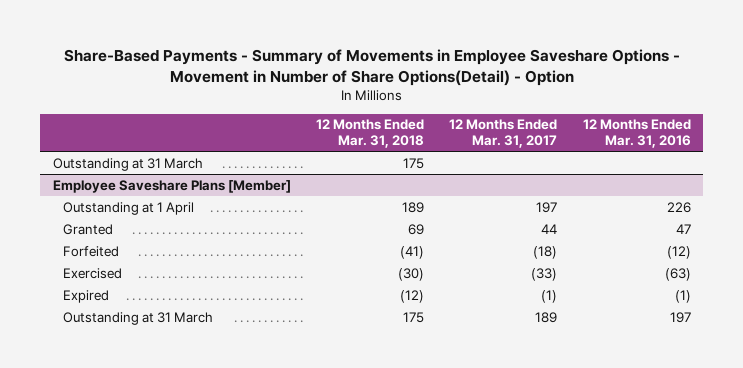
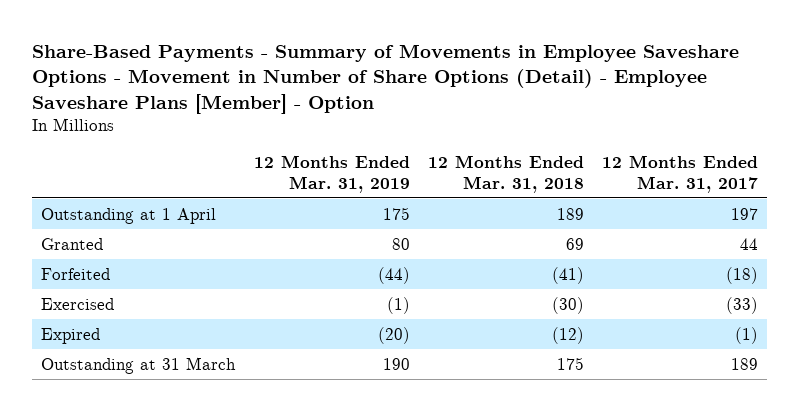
[63,48,680,86] Share-Based Payments - Summary of Movements in Employee Saveshare Options - Movement in Number of Share Options(Detail) - Option -> [32,43,740,114] Share-Based Payments - Summary of Movements in Employee Saveshare Options - Movement in Number of Share Options (Detail) - Employee Saveshare Plans [Member] - Option
[582,119,691,149] 12 Months Ended Mar. 31, 2016 -> none
none -> [253,155,410,193] 12 Months Ended Mar. 31, 2019
[52,157,203,171] Outstanding at 31 March -> none
[52,179,291,193] Employee Saveshare Plans [Member] -> none

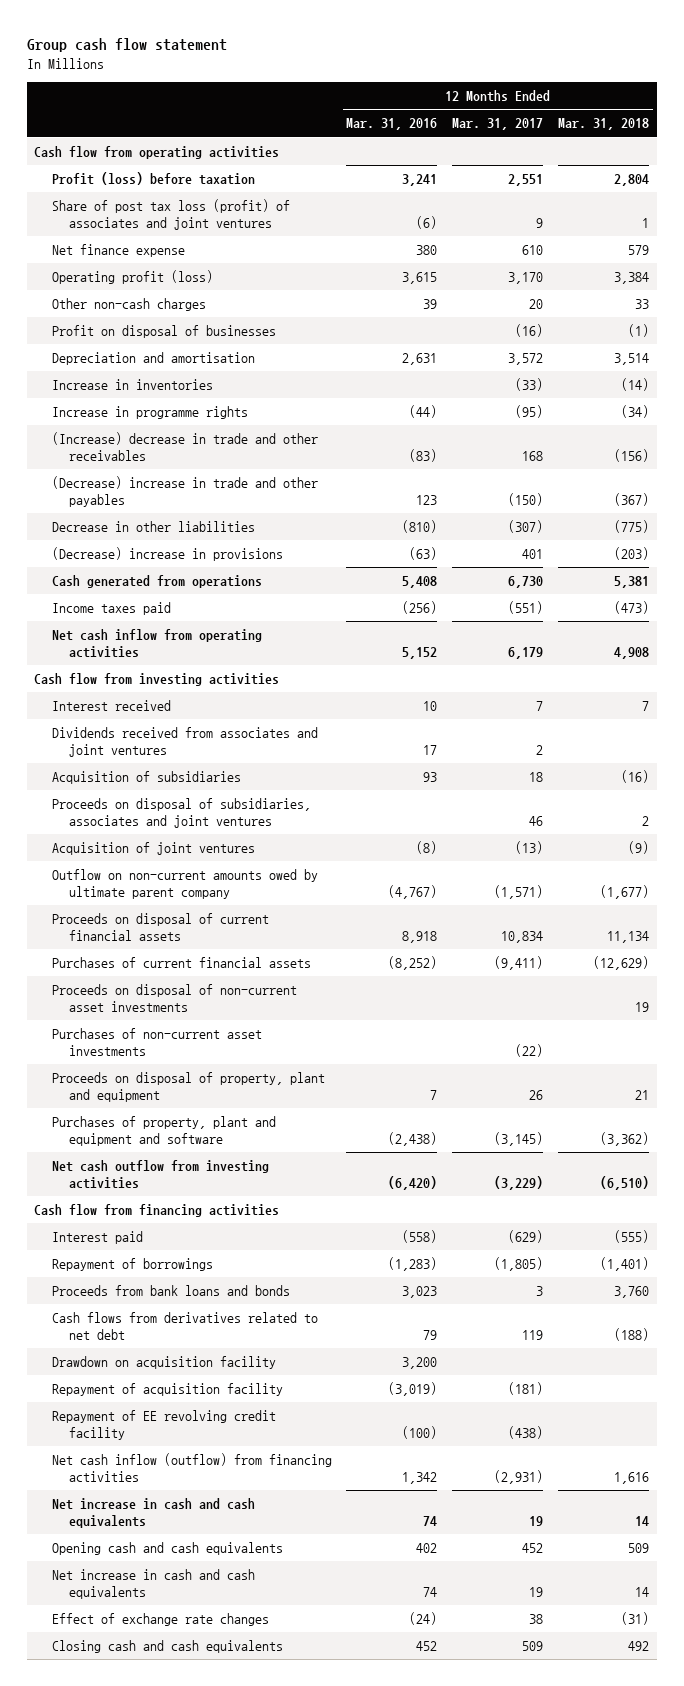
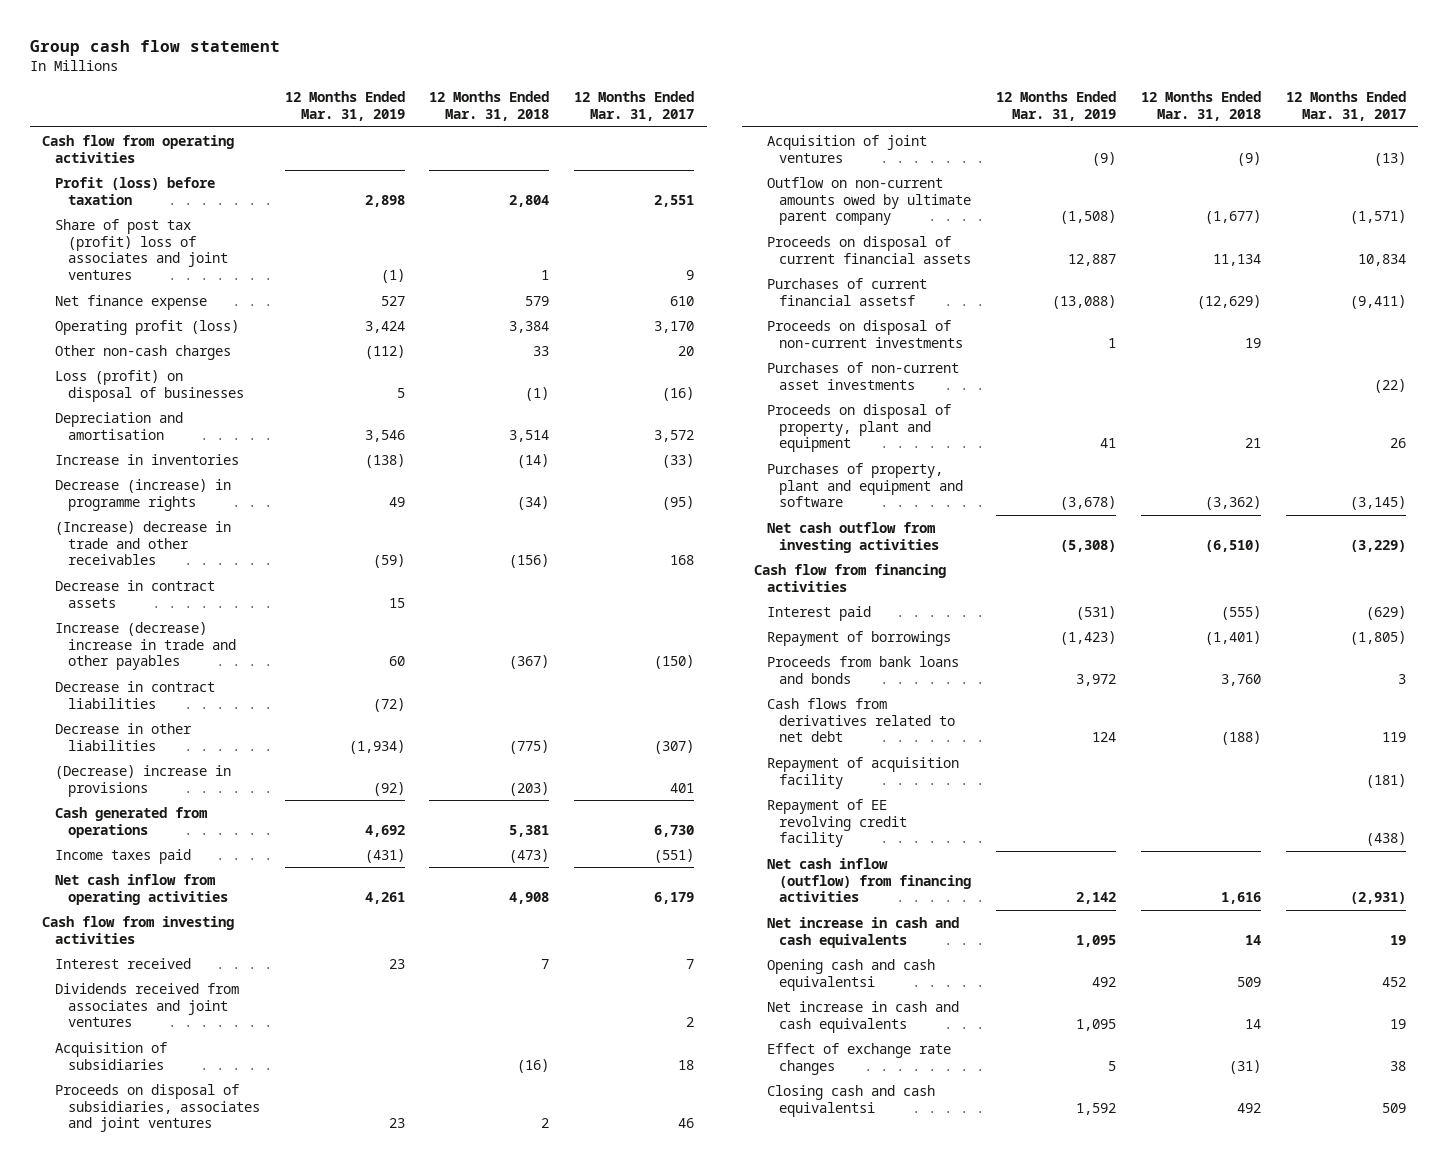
[346,118,438,131] Mar. 31, 2016 -> none
none -> [284,91,405,122] 12 Months Ended Mar. 31, 2019
[51,199,290,230] Share of post tax loss (profit) of associates and joint ventures -> [55,218,228,281] Share of post tax (profit) loss of associates and joint ventures
[51,325,276,339] Profit on disposal of businesses -> [55,369,244,402] Loss (profit) on disposal of businesses
[51,406,248,420] Increase in programme rights -> [55,478,232,511] Decrease (increase) in programme rights
none -> [55,579,216,608] Decrease in contract assets
[51,476,318,507] (Decrease) increase in trade and other payables -> [55,621,236,671] Increase (decrease) increase in trade and other payables
none -> [55,680,216,709] Decrease in contract liabilities
[51,957,311,969] Purchases of current financial assets -> [766,277,927,306] Purchases of current financial assetsf
[51,984,297,1012] Proceeds on disposal of non-current asset investments -> [766,319,964,348] Proceeds on disposal of non-current investments
[51,1356,276,1370] Drawdown on acquisition facility -> none
[51,1542,283,1556] Opening cash and cash equivalents -> [766,958,935,991] Opening cash and cash equivalentsi
[51,1640,283,1654] Closing cash and cash equivalents -> [766,1084,935,1117] Closing cash and cash equivalentsi

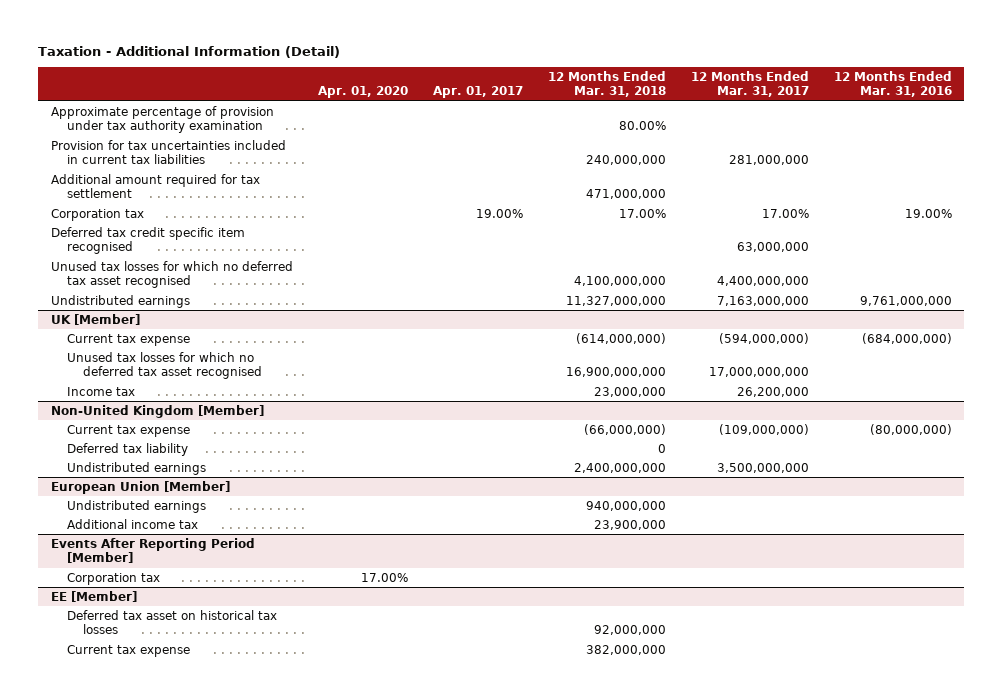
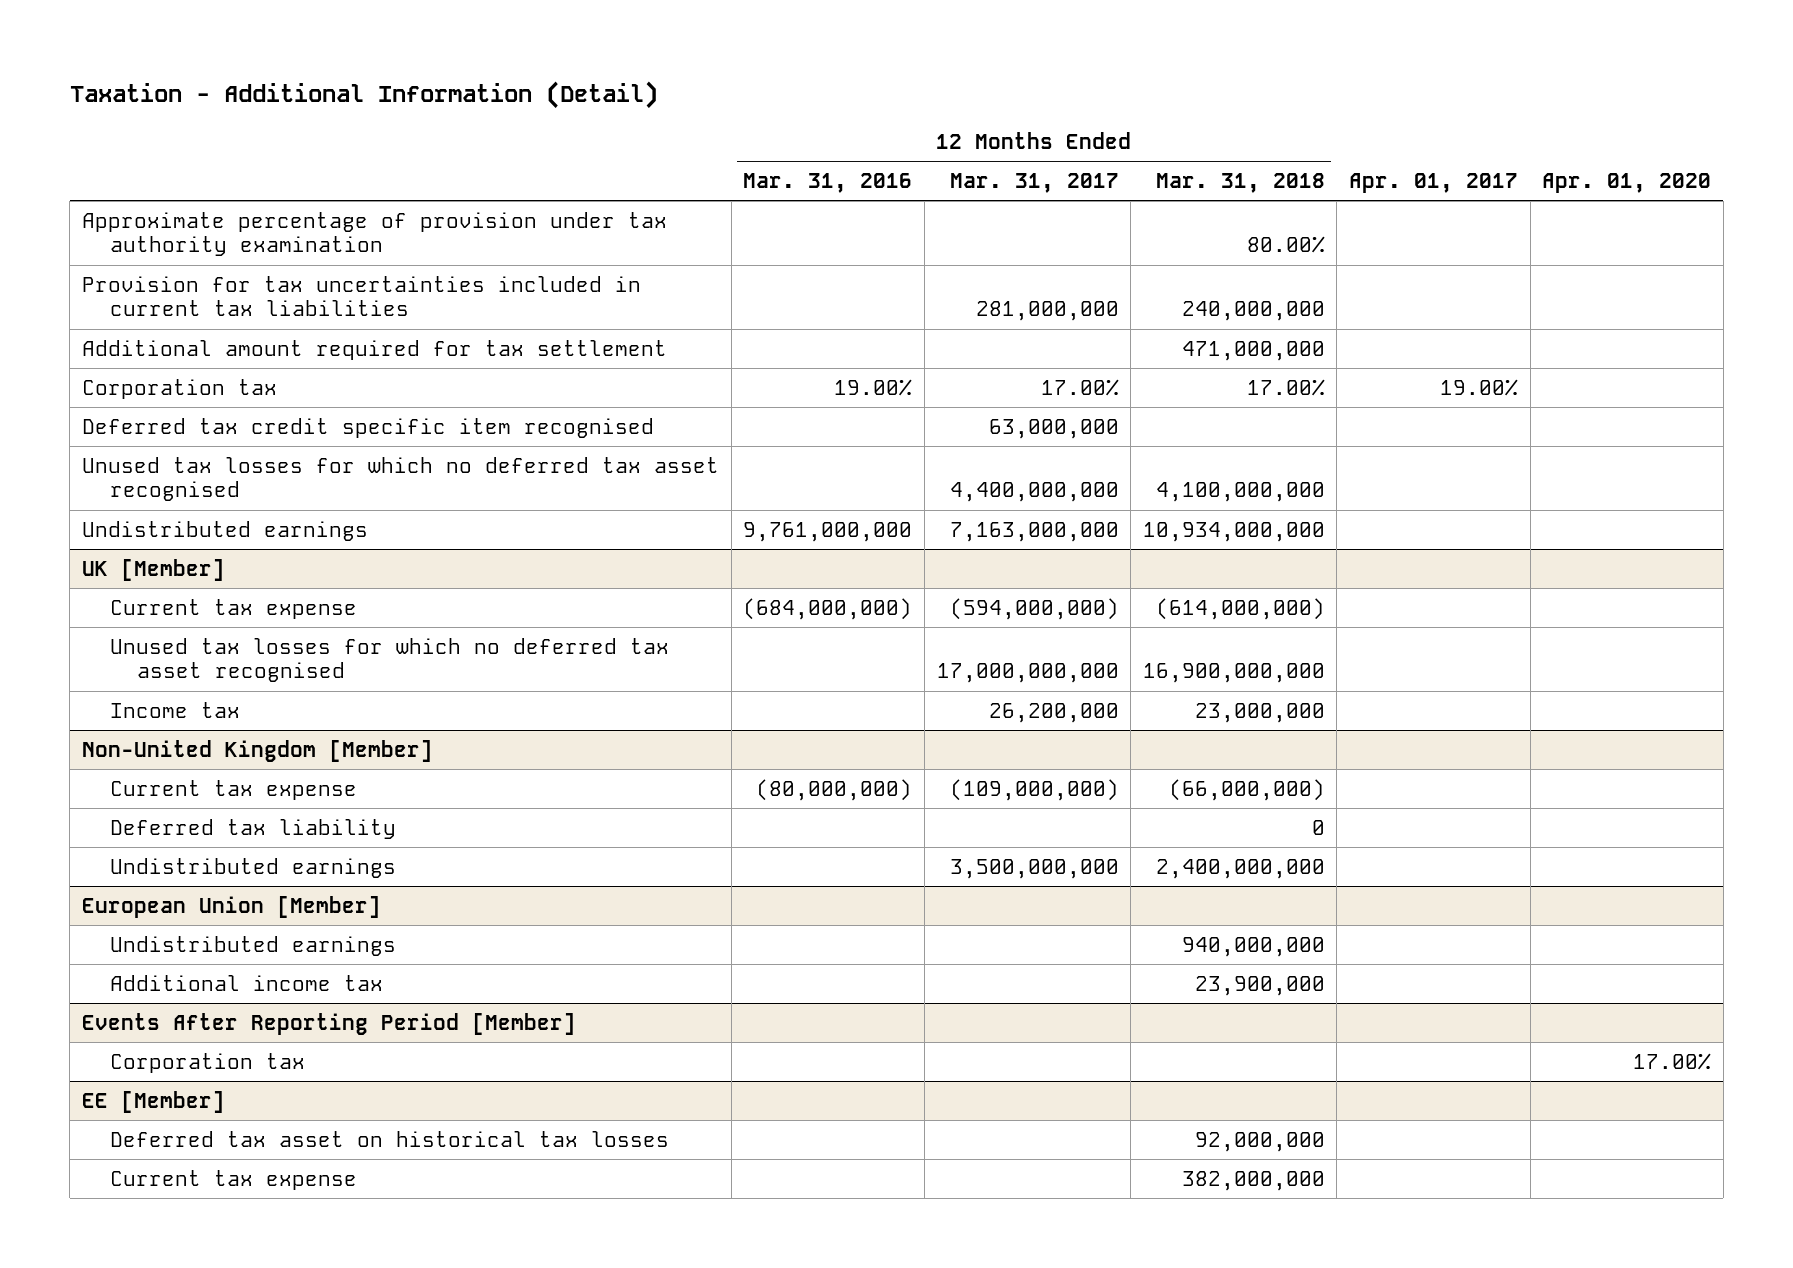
[565,295,666,306] 11,327,000,000 -> [1142,521,1325,542] 10,934,000,000

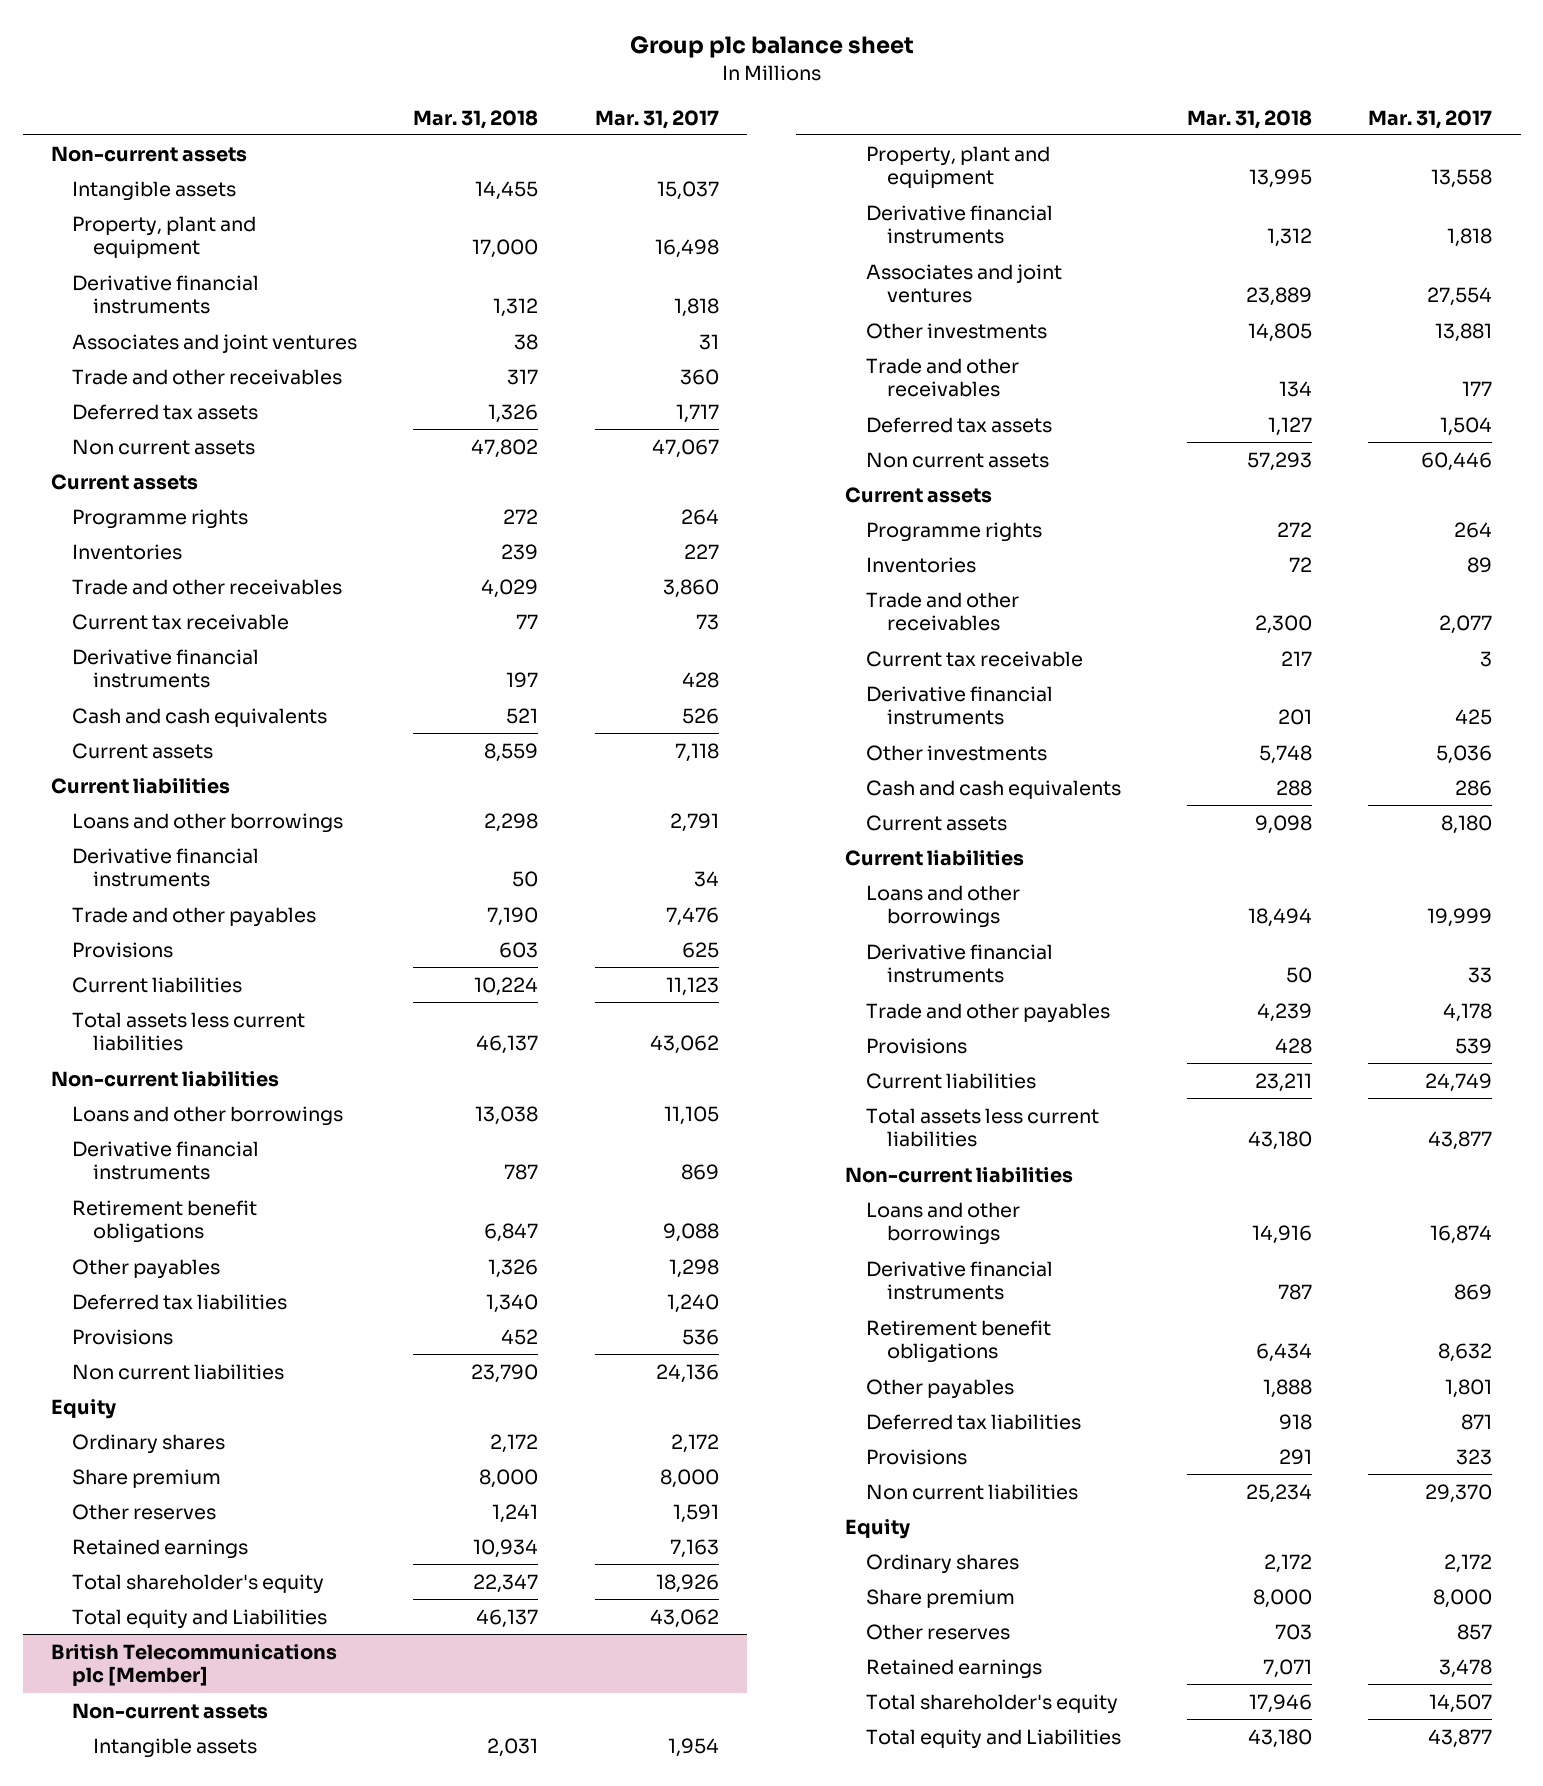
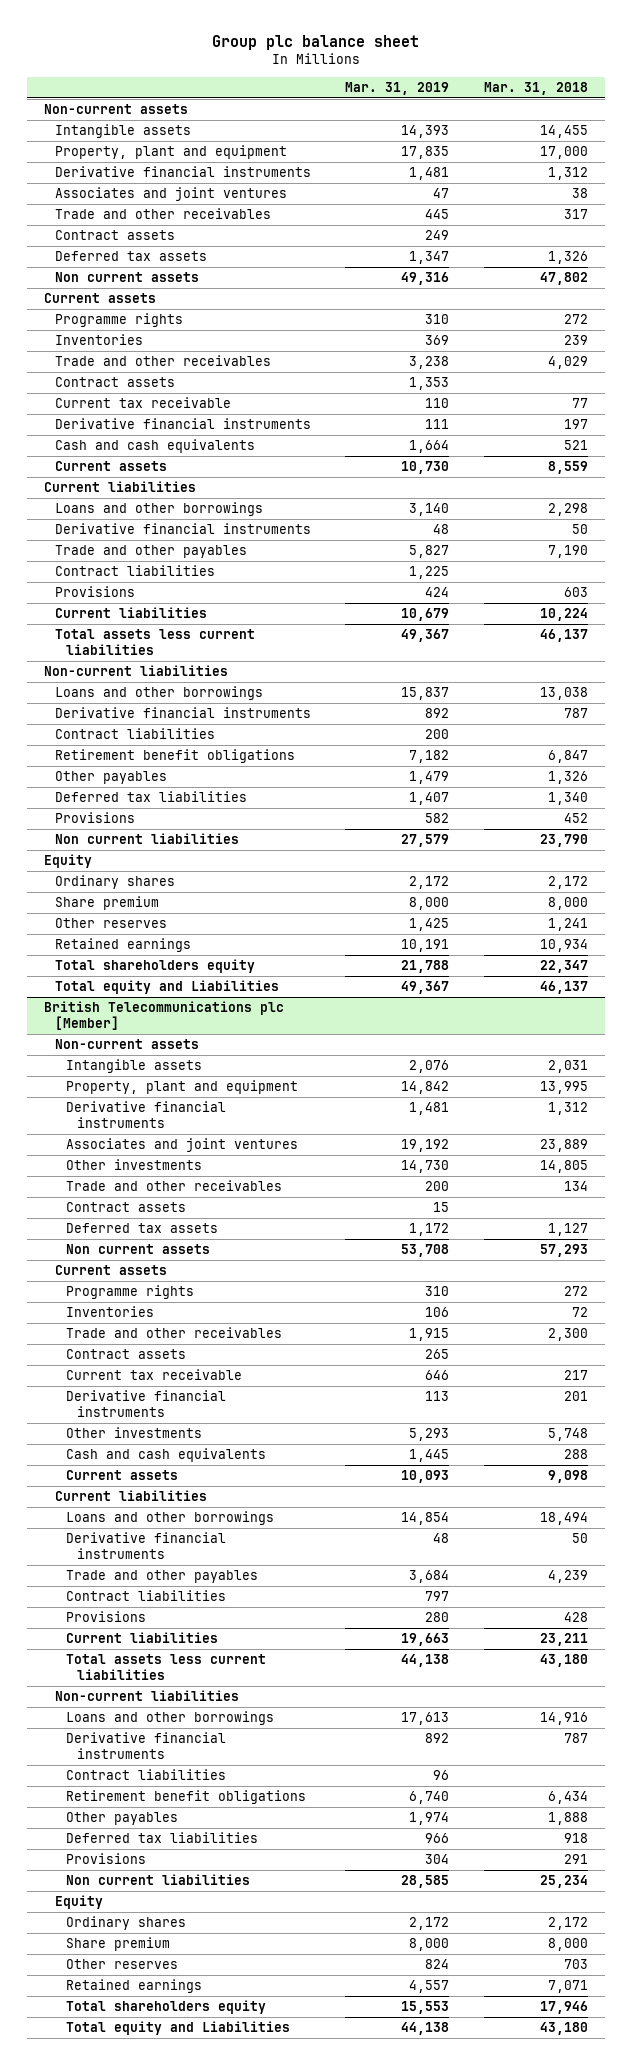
[594,109,719,129] Mar. 31, 2017 -> none
none -> [345,81,450,95] Mar. 31, 2019
none -> [54,230,175,241] Contract assets
none -> [54,377,175,388] Contract assets
none -> [54,565,215,577] Contract liabilities
none -> [54,728,215,740] Contract liabilities
[71,1573,324,1594] Total shareholder's equity -> [54,959,255,974] Total shareholders equity
none -> [65,1202,186,1213] Contract assets
none -> [65,1349,186,1360] Contract assets
none -> [65,1590,226,1602] Contract liabilities
none -> [65,1769,226,1781] Contract liabilities
[866,1693,1119,1714] Total shareholder's equity -> [65,2000,266,2015] Total shareholders equity

